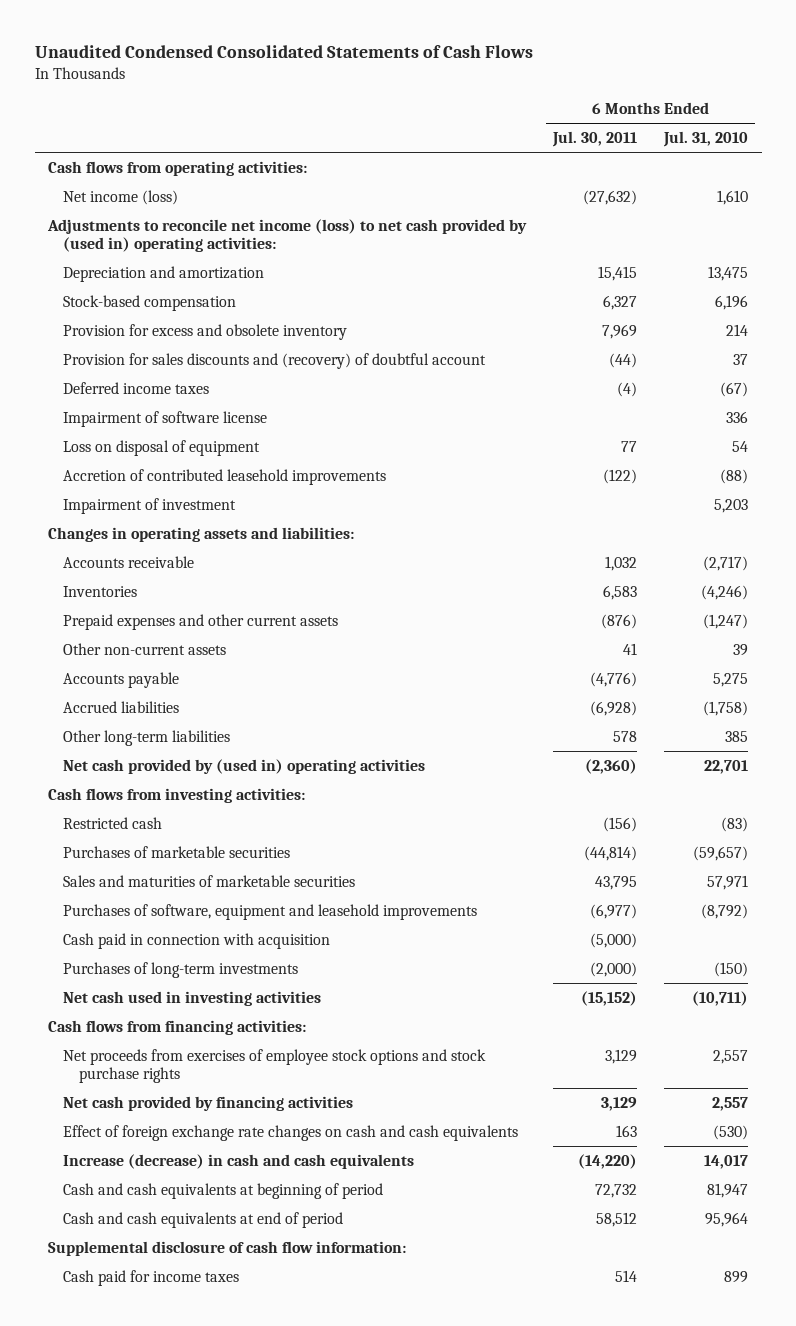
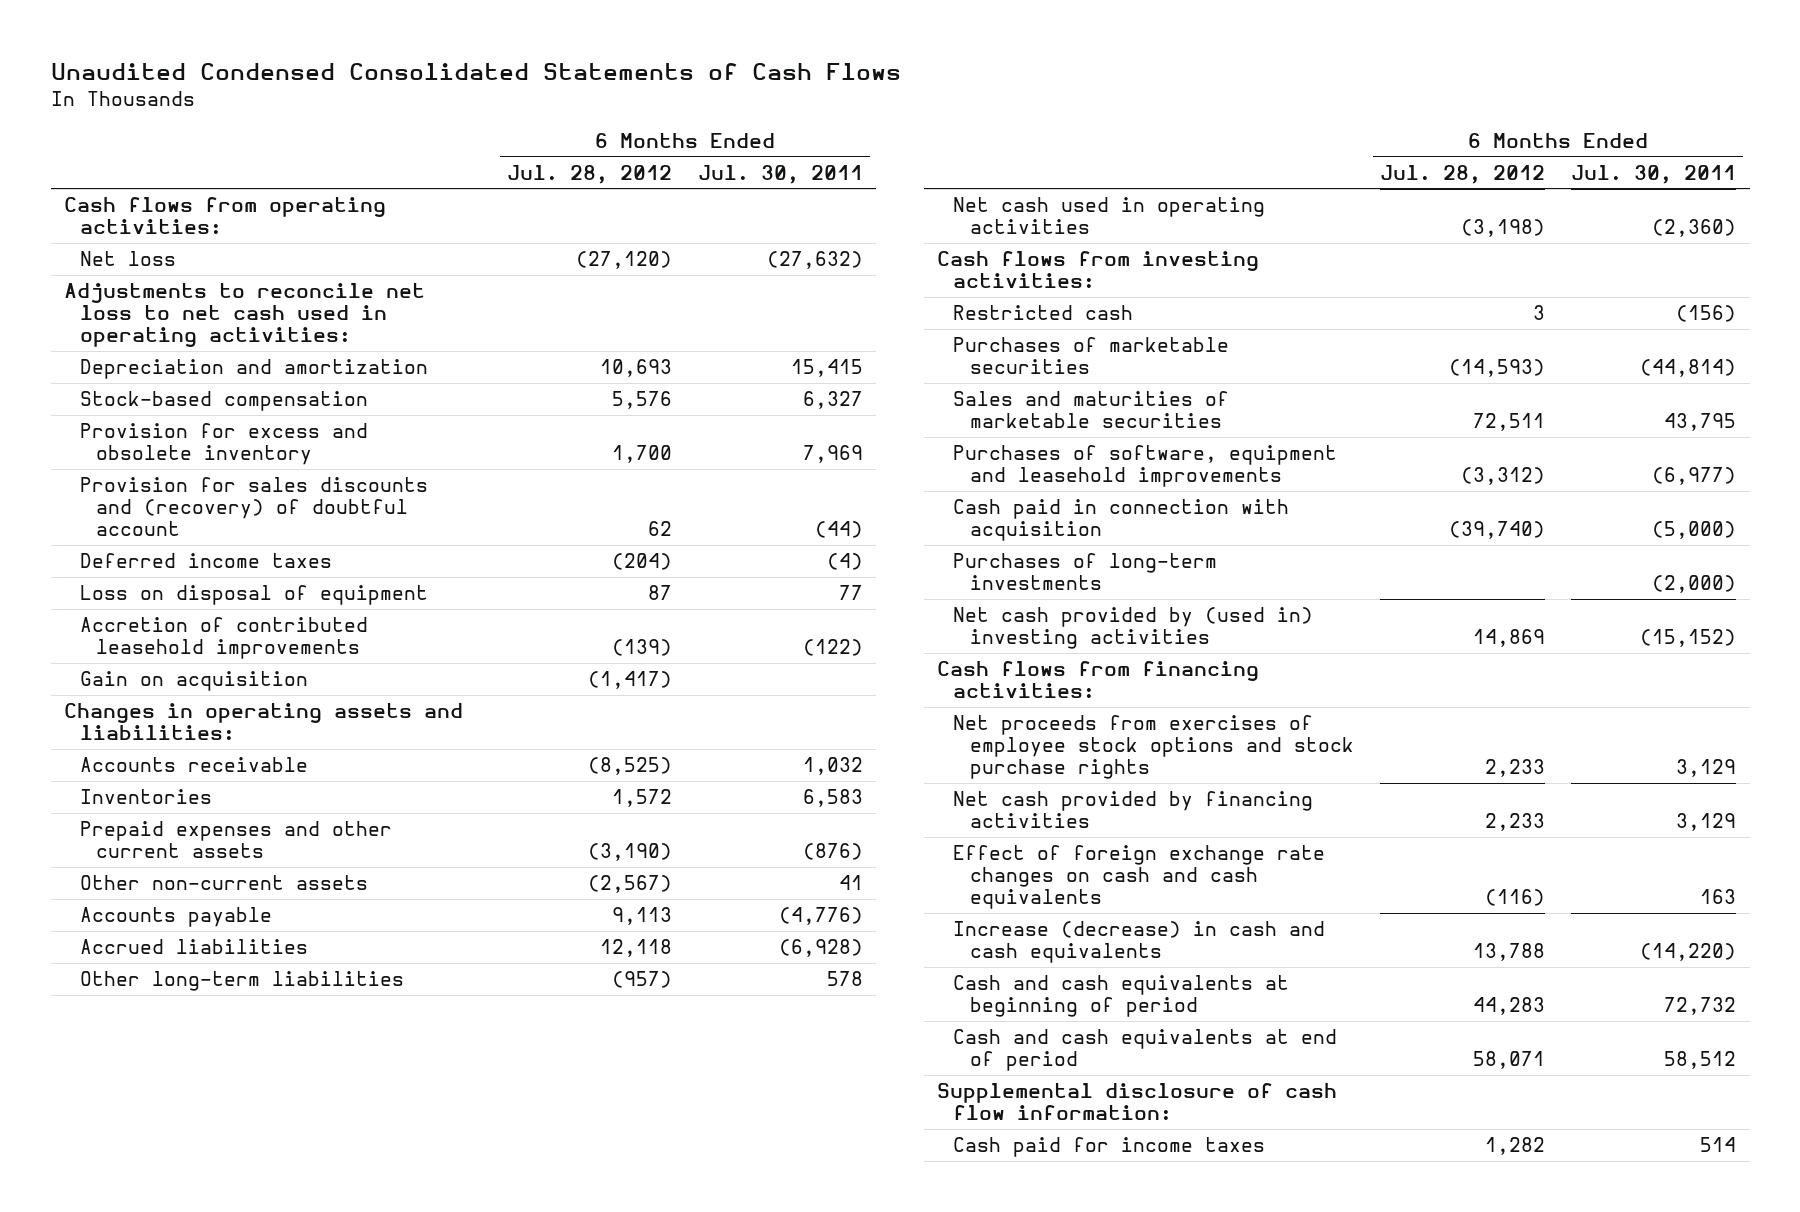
[663,130,749,147] Jul. 31, 2010 -> none
none -> [506,164,672,184] Jul. 28, 2012
[63,189,179,205] Net income (loss) -> [80,251,177,267] Net loss
[47,218,528,252] Adjustments to reconcile net income (loss) to net cash provided by (used in) operating activities: -> [63,283,425,348] Adjustments to reconcile net loss to net cash used in operating activities:
[63,410,268,427] Impairment of software license -> none
[63,497,237,514] Impairment of investment -> none
none -> [80,671,309,692] Gain on acquisition
[63,758,426,774] Net cash provided by (used in) operating activities -> [953,197,1266,235] Net cash used in operating activities
[63,990,322,1006] Net cash used in investing activities -> [953,607,1314,650] Net cash provided by (used in) investing activities

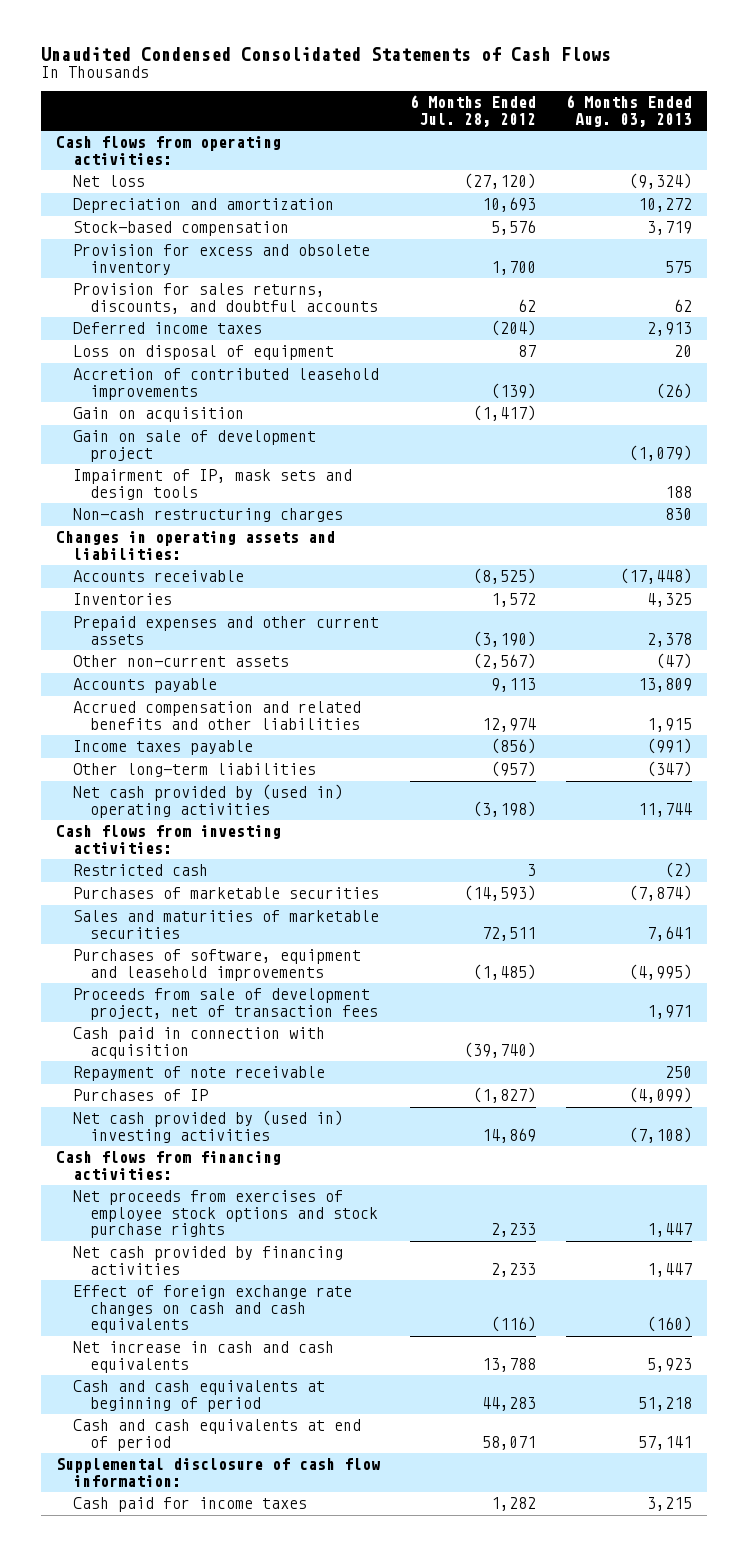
[698,164,864,184] Jul. 30, 2011 -> none
none -> [565,95,692,127] 6 Months Ended Aug. 03, 2013
[63,283,425,348] Adjustments to reconcile net loss to net cash used in operating activities: -> none
[80,477,429,537] Provision for sales discounts and (recovery) of doubtful account -> [72,283,378,314] Provision for sales returns, discounts, and doubtful accounts
none -> [72,430,316,462] Gain on sale of development project
none -> [72,469,352,500] Impairment of IP, mask sets and design tools
none -> [72,508,343,523] Non-cash restructuring charges
[80,939,309,955] Accrued liabilities -> [72,701,361,730] Accrued compensation and related benefits and other liabilities
[599,939,672,958] 12,118 -> [481,717,536,732] 12,974
none -> [72,740,253,756] Income taxes payable
[953,197,1266,235] Net cash used in operating activities -> [72,784,343,818] Net cash provided by (used in) operating activities
[1460,467,1545,486] (3,312) -> [472,963,536,980] (1,485)
none -> [72,988,378,1020] Proceeds from sale of development project, net of transaction fees
[953,553,1218,591] Purchases of long-term investments -> none
none -> [72,1066,325,1082] Repayment of note receivable
none -> [72,1089,208,1102] Purchases of IP
[953,921,1326,964] Increase (decrease) in cash and cash equivalents -> [72,1341,334,1373] Net increase in cash and cash equivalents

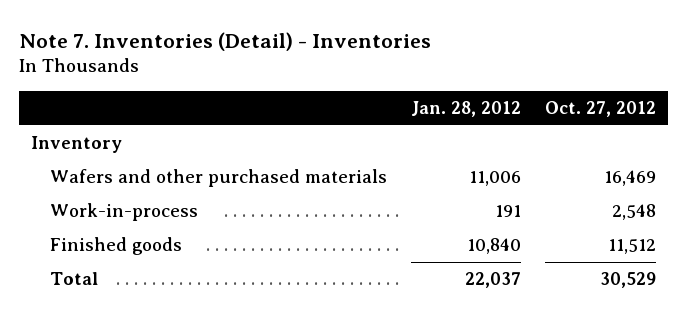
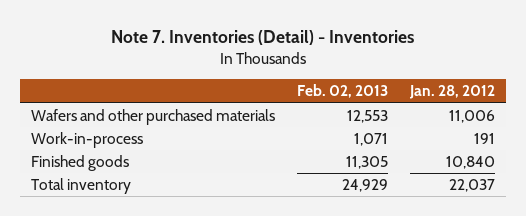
[545,101,657,118] Oct. 27, 2012 -> none
none -> [296,84,388,99] Feb. 02, 2013
[31,136,123,154] Inventory -> none
[49,272,98,286] Total -> [30,177,131,194] Total inventory

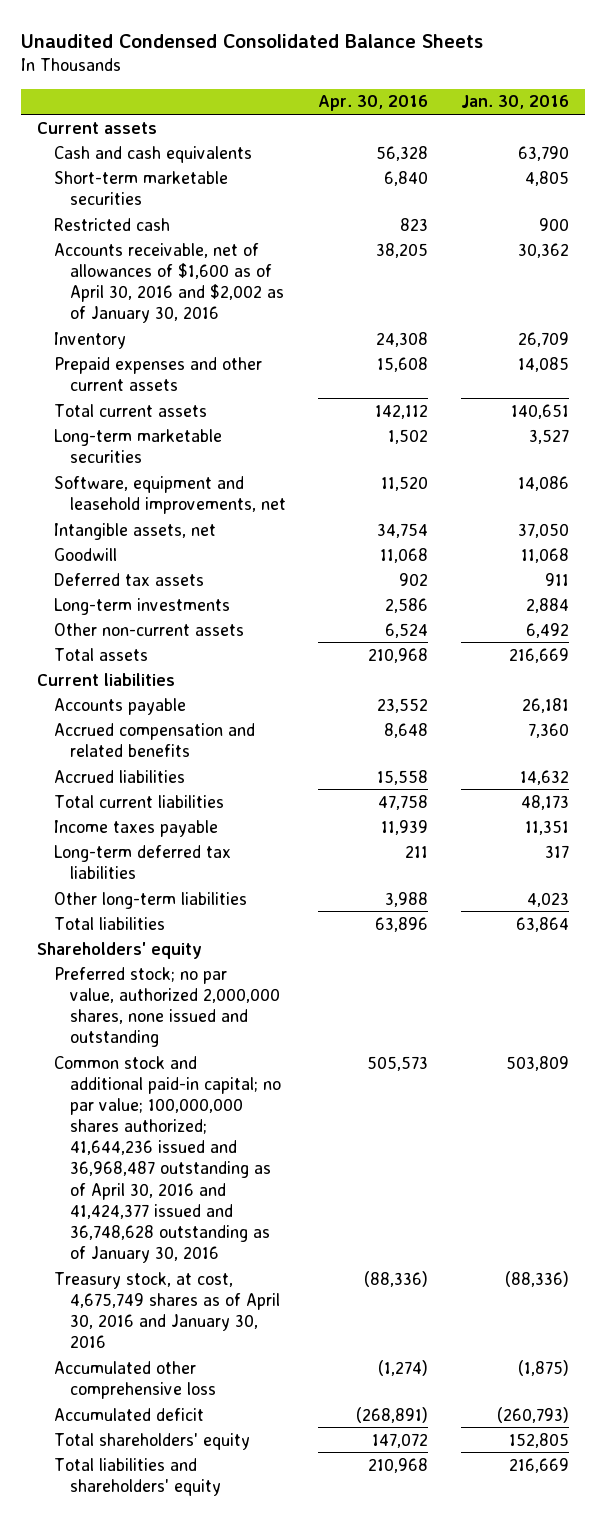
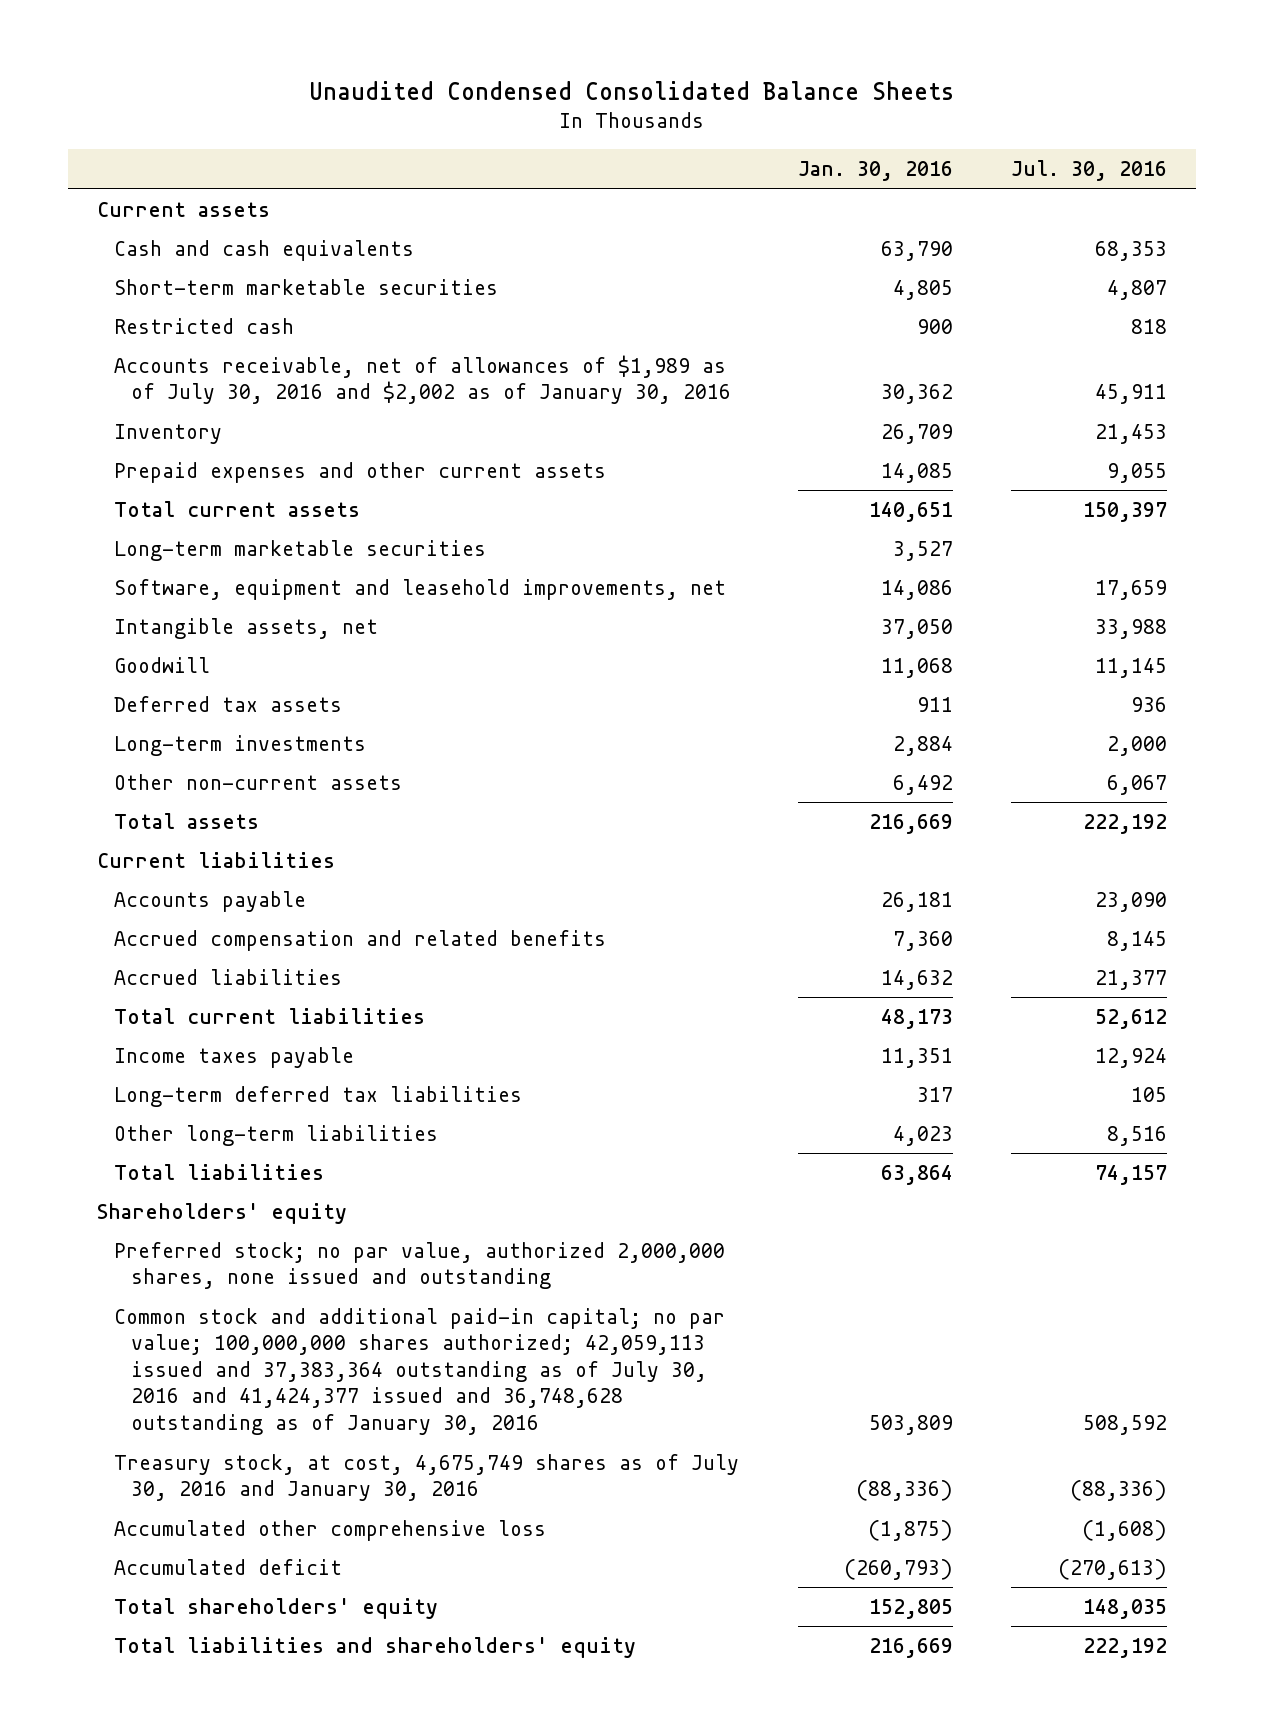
[318,95,429,112] Apr. 30, 2016 -> none
none -> [1011,159,1168,181] Jul. 30, 2016
[53,242,284,324] Accounts receivable, net of allowances of $1,600 as of April 30, 2016 and $2,002 as of January 30, 2016 -> [113,354,731,405] Accounts receivable, net of allowances of $1,989 as of July 30, 2016 and $2,002 as of January 30, 2016
[53,1055,281,1264] Common stock and additional paid-in capital; no par value; 100,000,000 shares authorized; 41,644,236 issued and 36,968,487 outstanding as of April 30, 2016 and 41,424,377 issued and 36,748,628 outstanding as of January 30, 2016 -> [113,1307,725,1436] Common stock and additional paid-in capital; no par value; 100,000,000 shares authorized; 42,059,113 issued and 37,383,364 outstanding as of July 30, 2016 and 41,424,377 issued and 36,748,628 outstanding as of January 30, 2016
[53,1271,280,1349] Treasury stock, at cost, 4,675,749 shares as of April 30, 2016 and January 30, 2016 -> [113,1453,739,1502] Treasury stock, at cost, 4,675,749 shares as of July 30, 2016 and January 30, 2016

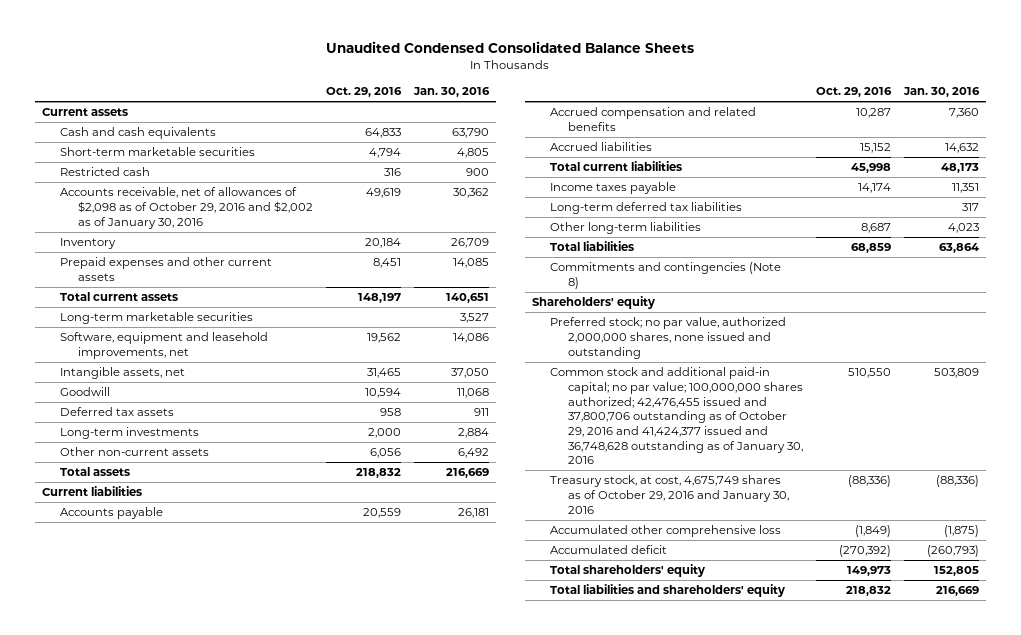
[1011,159,1168,181] Jul. 30, 2016 -> none
none -> [326,87,403,98] Oct. 29, 2016
[113,354,731,405] Accounts receivable, net of allowances of $1,989 as of July 30, 2016 and $2,002 as of January 30, 2016 -> [60,187,314,229] Accounts receivable, net of allowances of $2,098 as of October 29, 2016 and $2,002 as of January 30, 2016
none -> [549,262,781,289] Commitments and contingencies (Note 8)
[113,1307,725,1436] Common stock and additional paid-in capital; no par value; 100,000,000 shares authorized; 42,059,113 issued and 37,383,364 outstanding as of July 30, 2016 and 41,424,377 issued and 36,748,628 outstanding as of January 30, 2016 -> [549,367,804,465] Common stock and additional paid-in capital; no par value; 100,000,000 shares authorized; 42,476,455 issued and 37,800,706 outstanding as of October 29, 2016 and 41,424,377 issued and 36,748,628 outstanding as of January 30, 2016
[113,1453,739,1502] Treasury stock, at cost, 4,675,749 shares as of July 30, 2016 and January 30, 2016 -> [549,475,790,514] Treasury stock, at cost, 4,675,749 shares as of October 29, 2016 and January 30, 2016

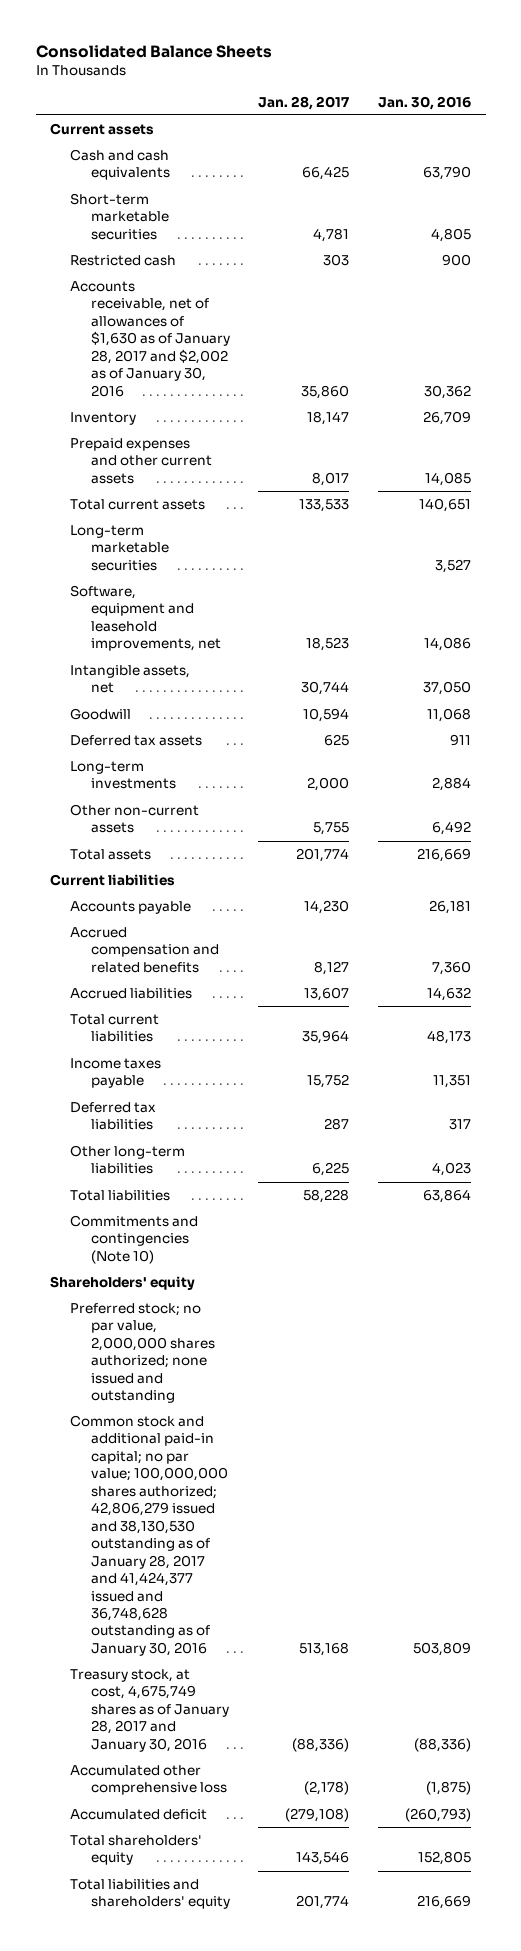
[326,41,695,54] Unaudited Condensed Consolidated Balance Sheets -> [35,44,272,58] Consolidated Balance Sheets
[326,87,403,98] Oct. 29, 2016 -> none
none -> [258,95,350,110] Jan. 28, 2017
[60,187,314,229] Accounts receivable, net of allowances of $2,098 as of October 29, 2016 and $2,002 as of January 30, 2016 -> [70,281,230,397] Accounts receivable, net of allowances of $1,630 as of January 28, 2017 and $2,002 as of January 30, 2016
[549,202,742,215] Long-term deferred tax liabilities -> [70,1102,157,1131] Deferred tax liabilities
[549,262,781,289] Commitments and contingencies (Note 8) -> [70,1215,199,1264] Commitments and contingencies (Note 10)
[549,317,786,359] Preferred stock; no par value, authorized 2,000,000 shares, none issued and outstanding -> [70,1303,215,1404] Preferred stock; no par value, 2,000,000 shares authorized; none issued and outstanding
[549,367,804,465] Common stock and additional paid-in capital; no par value; 100,000,000 shares authorized; 42,476,455 issued and 37,800,706 outstanding as of October 29, 2016 and 41,424,377 issued and 36,748,628 outstanding as of January 30, 2016 -> [70,1415,228,1656] Common stock and additional paid-in capital; no par value; 100,000,000 shares authorized; 42,806,279 issued and 38,130,530 outstanding as of January 28, 2017 and 41,424,377 issued and 36,748,628 outstanding as of January 30, 2016
[549,475,790,514] Treasury stock, at cost, 4,675,749 shares as of October 29, 2016 and January 30, 2016 -> [70,1669,229,1752] Treasury stock, at cost, 4,675,749 shares as of January 28, 2017 and January 30, 2016

